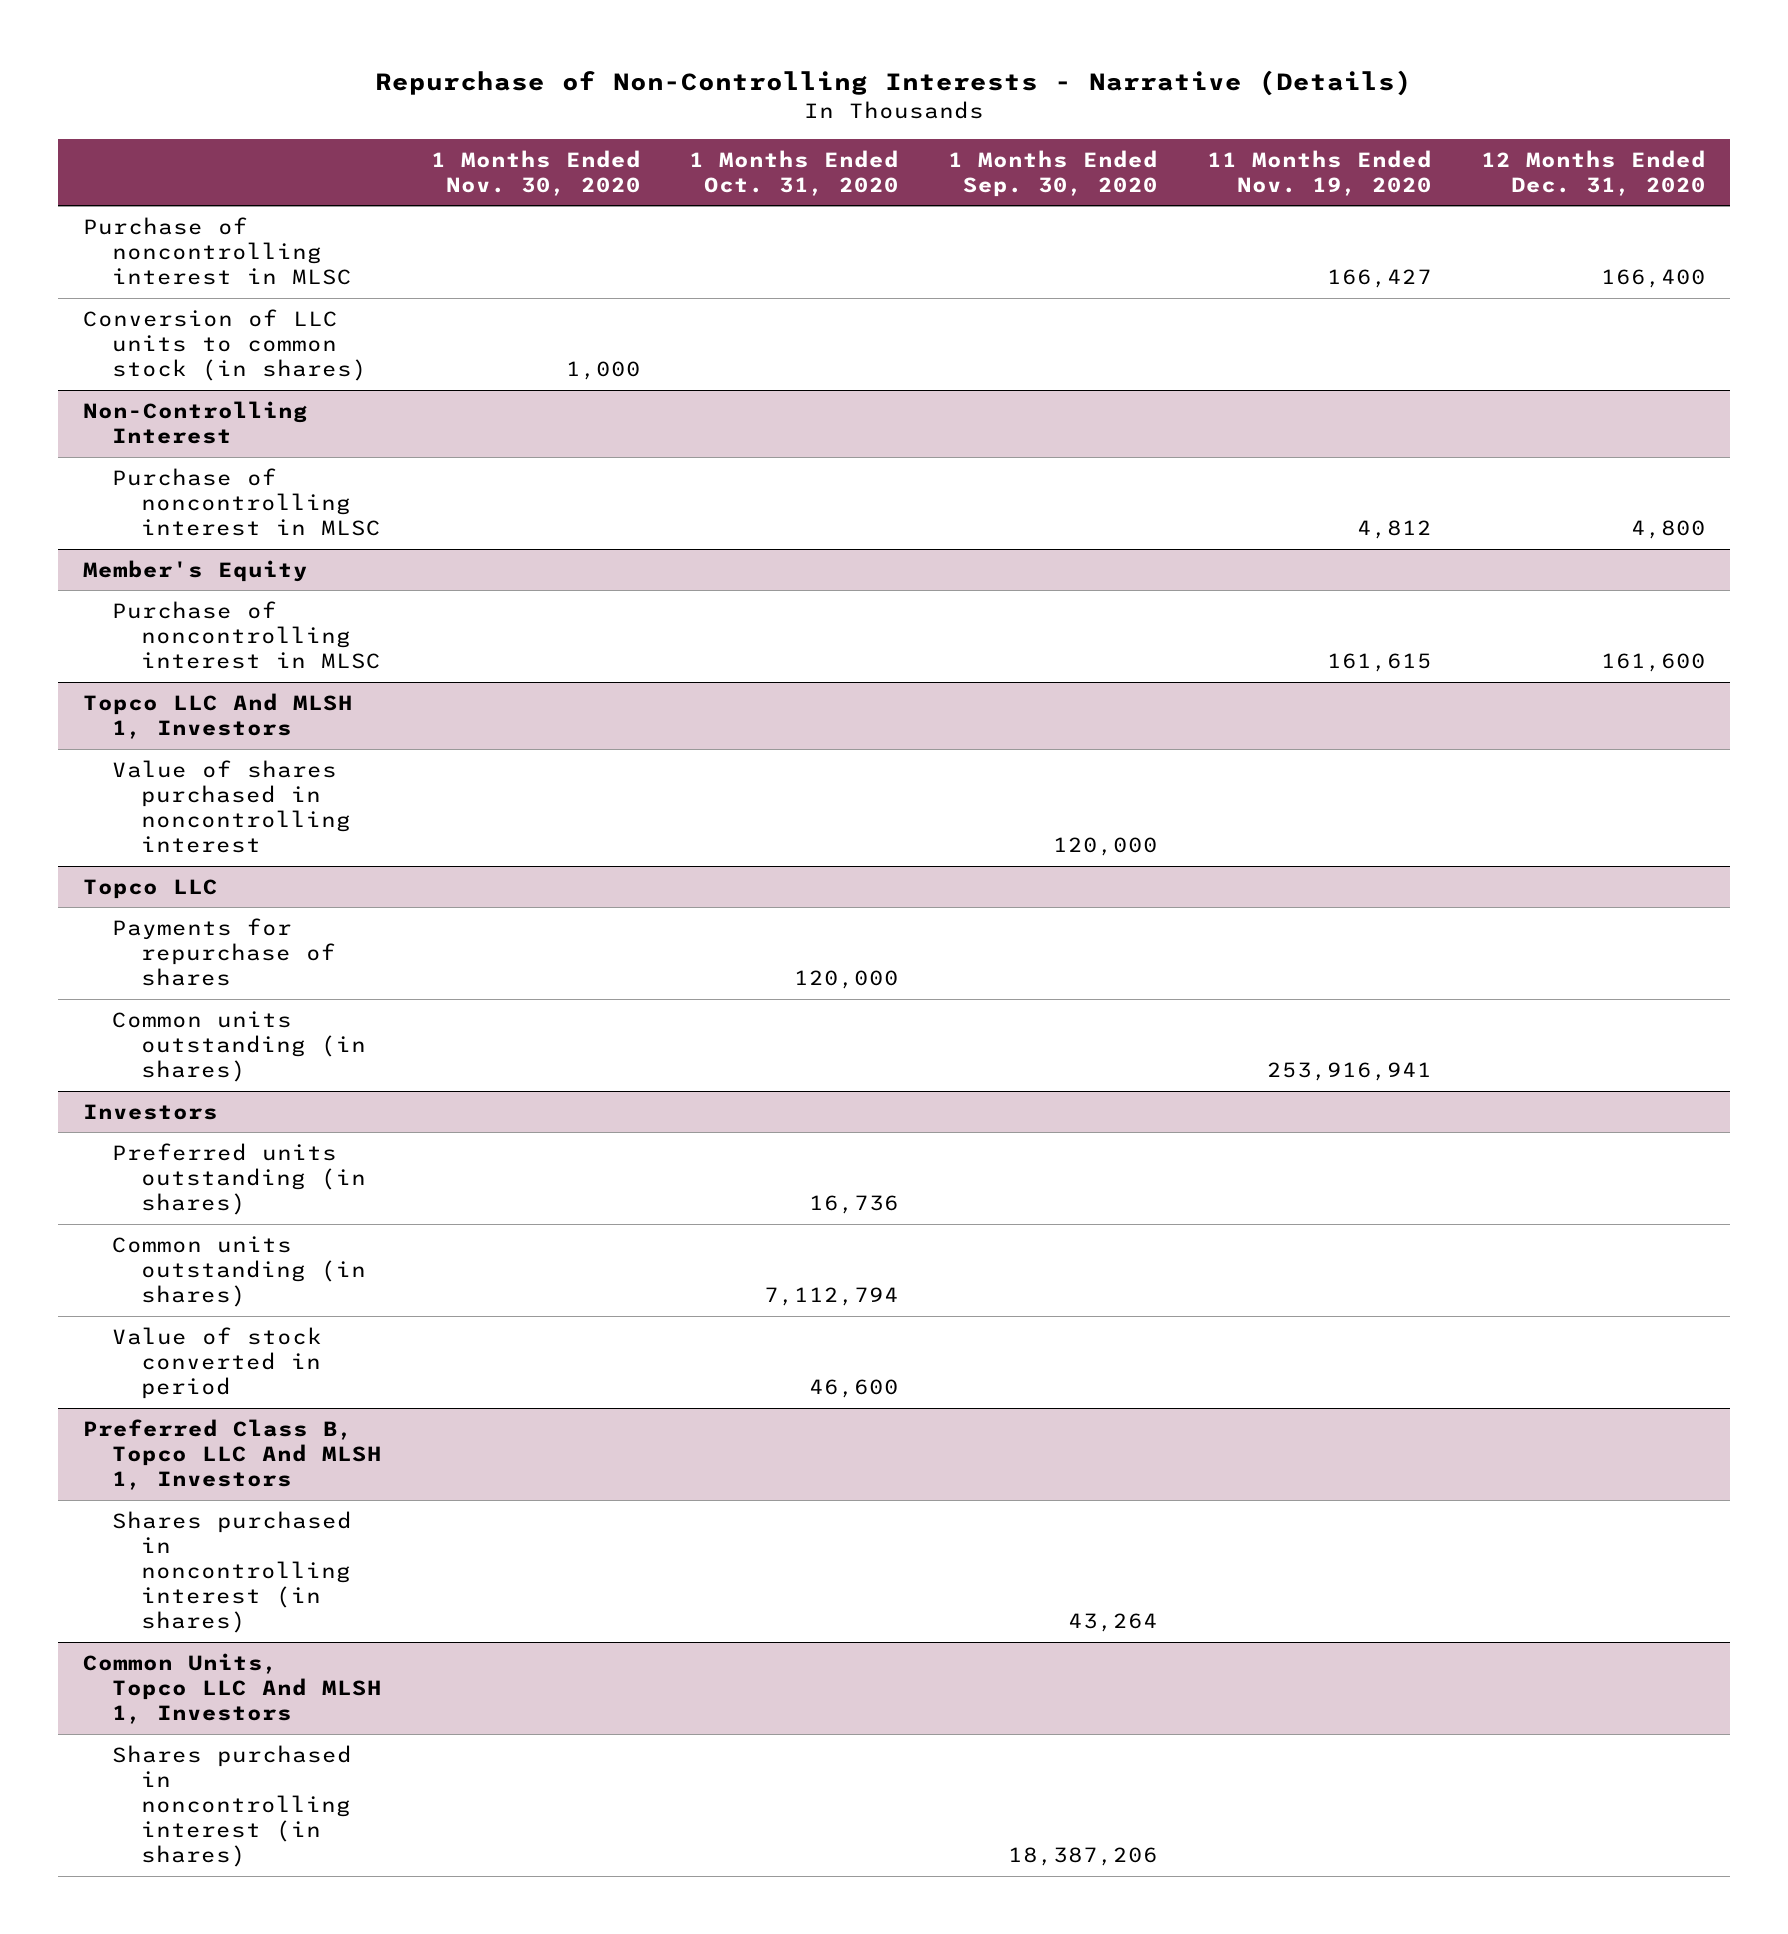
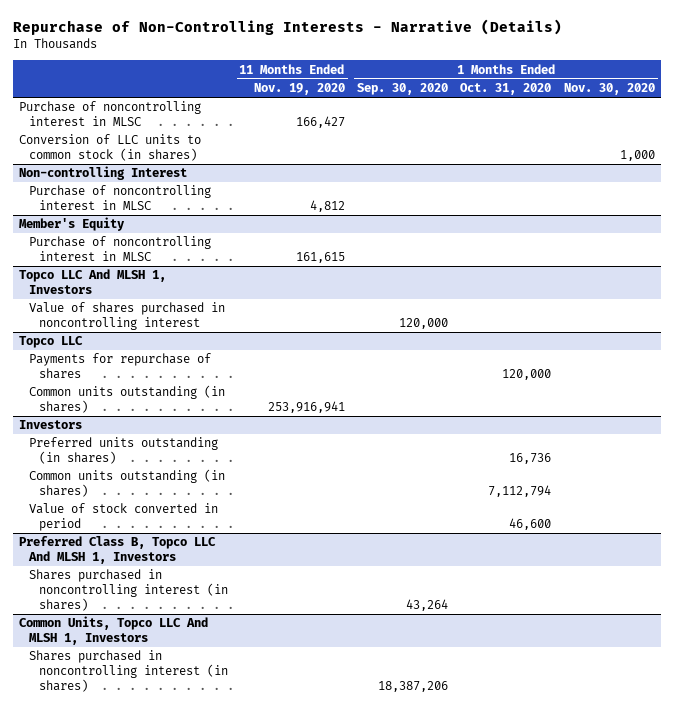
[1480,149,1706,196] 12 Months Ended Dec. 31, 2020 -> none
[82,400,308,445] Non-Controlling Interest -> [19,166,188,181] Non-controlling Interest

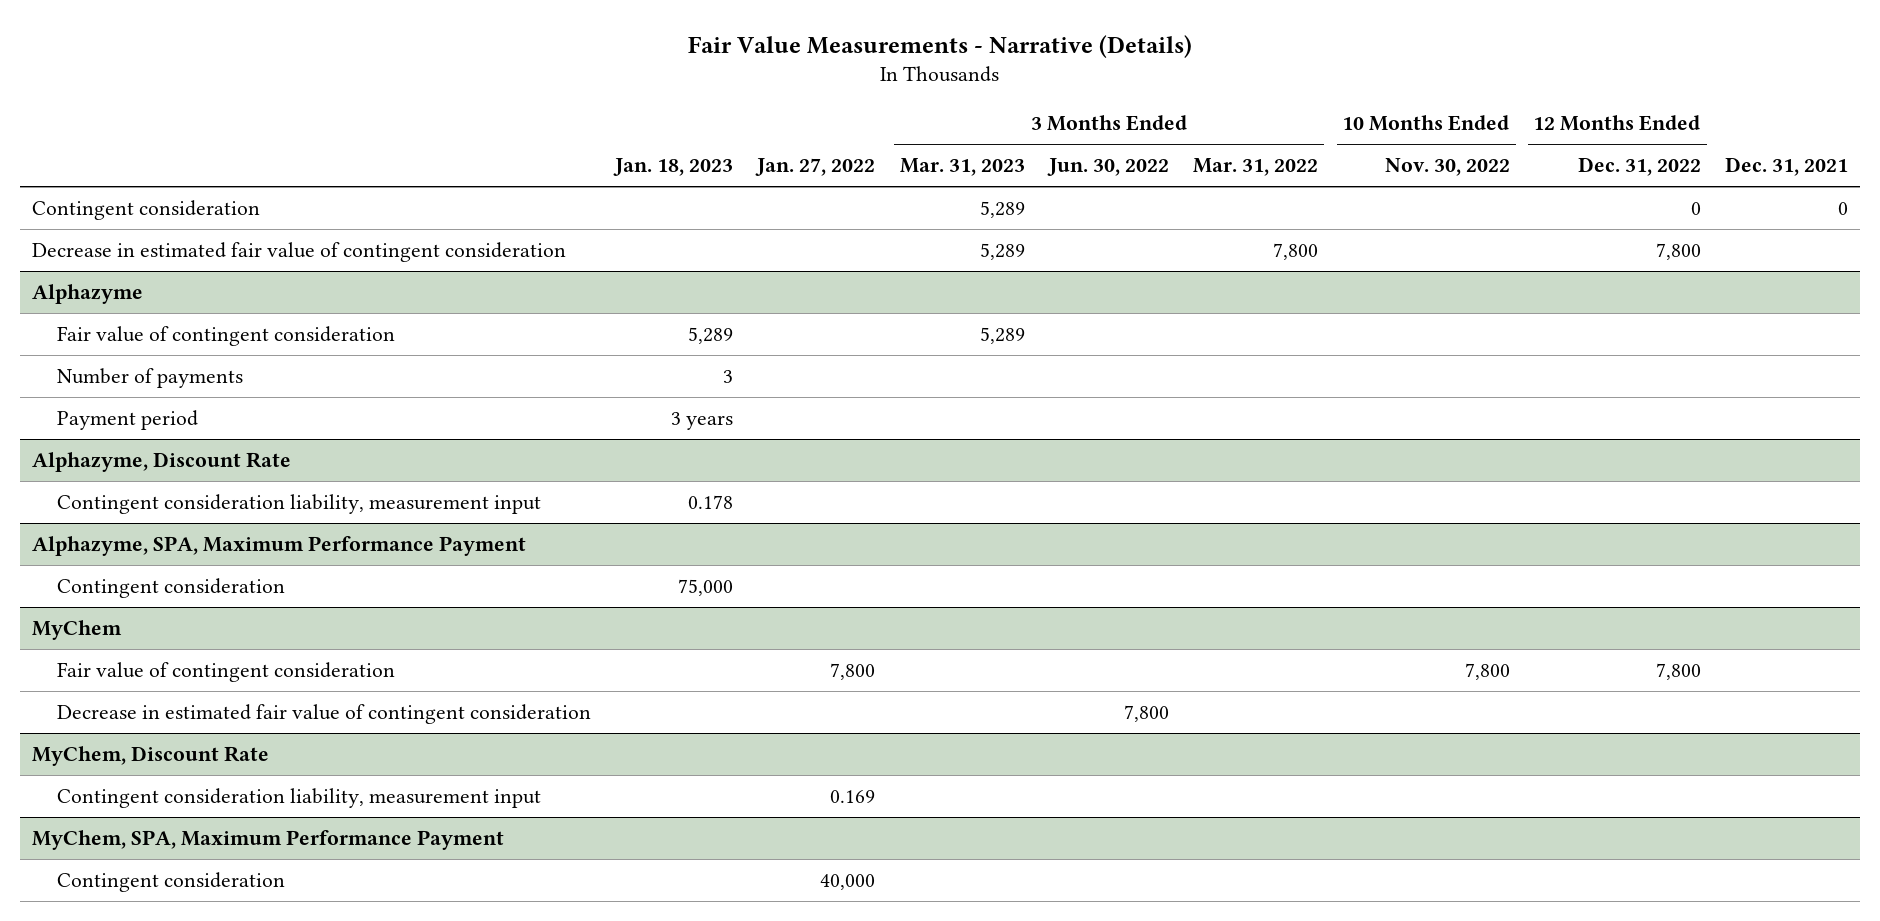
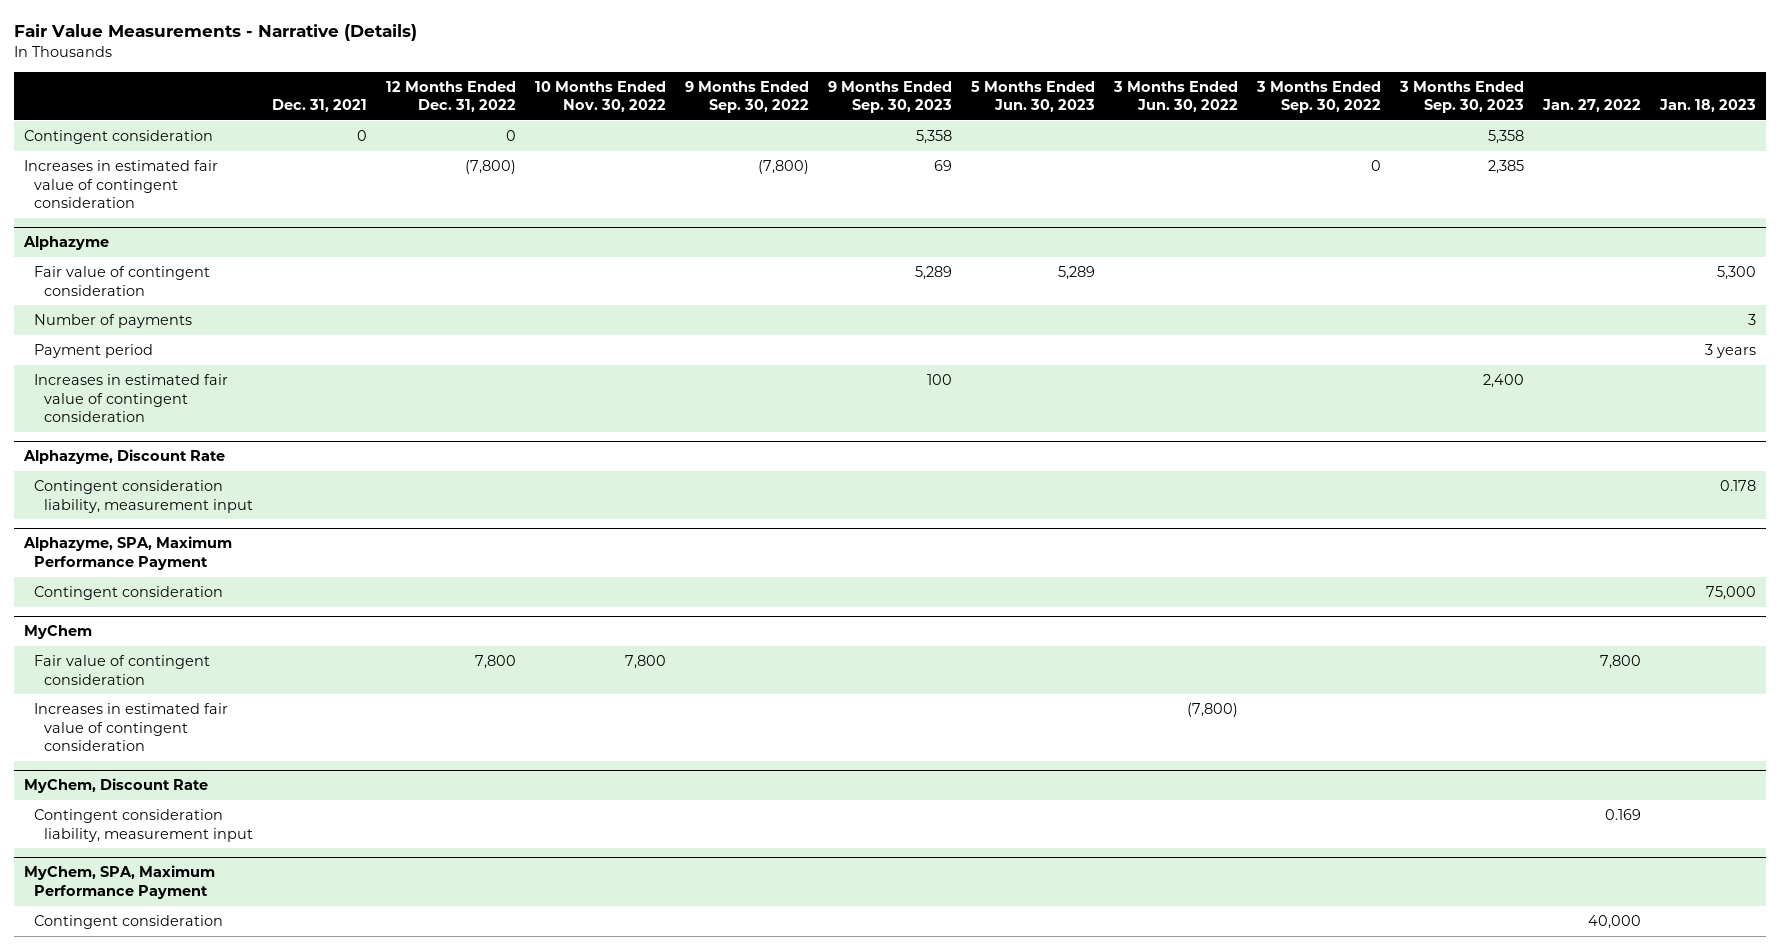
[899,158,1025,177] Mar. 31, 2023 -> none
[1193,158,1319,177] Mar. 31, 2022 -> none
none -> [685,80,810,114] 9 Months Ended Sep. 30, 2022
none -> [828,80,953,114] 9 Months Ended Sep. 30, 2023
none -> [971,80,1096,113] 5 Months Ended Jun. 30, 2023
none -> [1256,80,1382,114] 3 Months Ended Sep. 30, 2022
none -> [1399,80,1525,114] 3 Months Ended Sep. 30, 2023
[31,241,566,262] Decrease in estimated fair value of contingent consideration -> [23,160,218,209] Increases in estimated fair value of contingent consideration
[1655,242,1701,260] 7,800 -> [465,160,517,175] (7,800)
[688,326,734,344] 5,289 -> [1717,266,1757,281] 5,300
none -> [33,374,228,423] Increases in estimated fair value of contingent consideration
[56,703,591,724] Decrease in estimated fair value of contingent consideration -> [33,703,228,752] Increases in estimated fair value of contingent consideration
[1124,704,1170,722] 7,800 -> [1187,703,1239,718] (7,800)

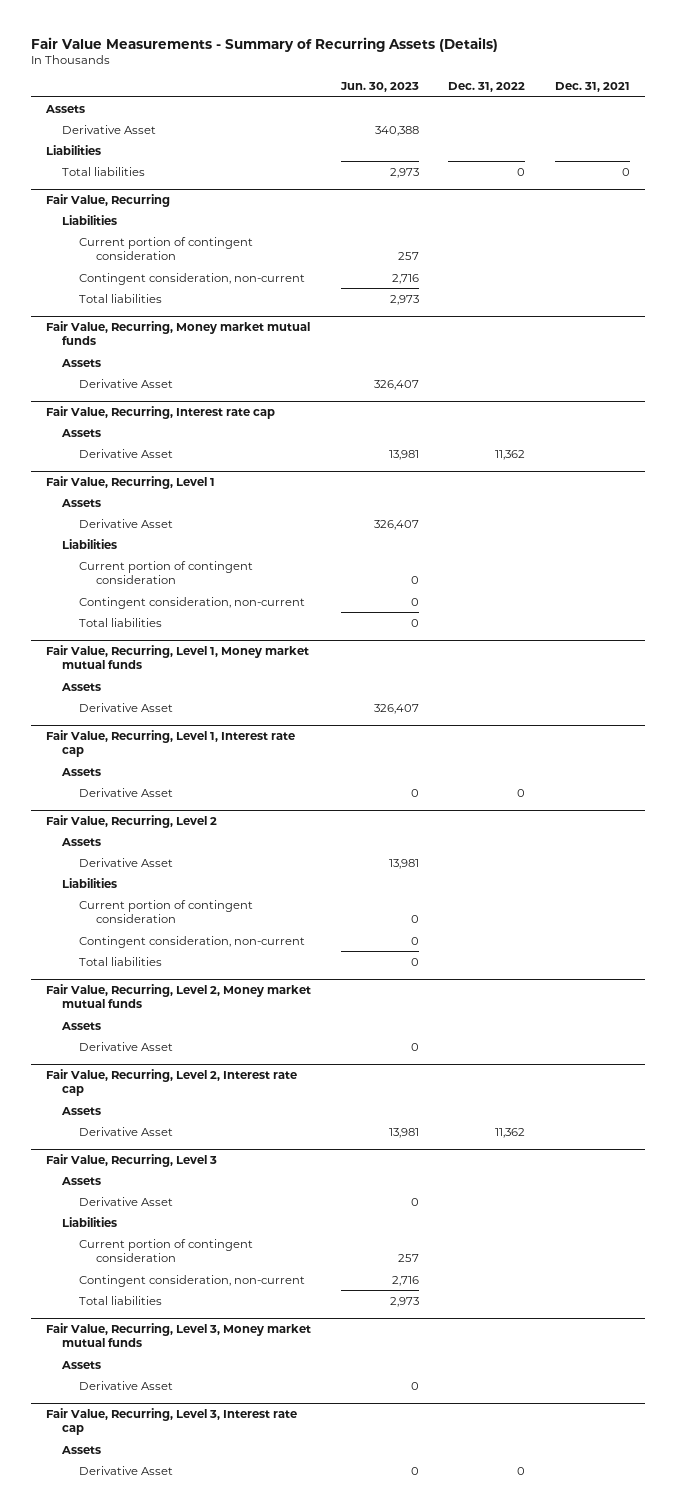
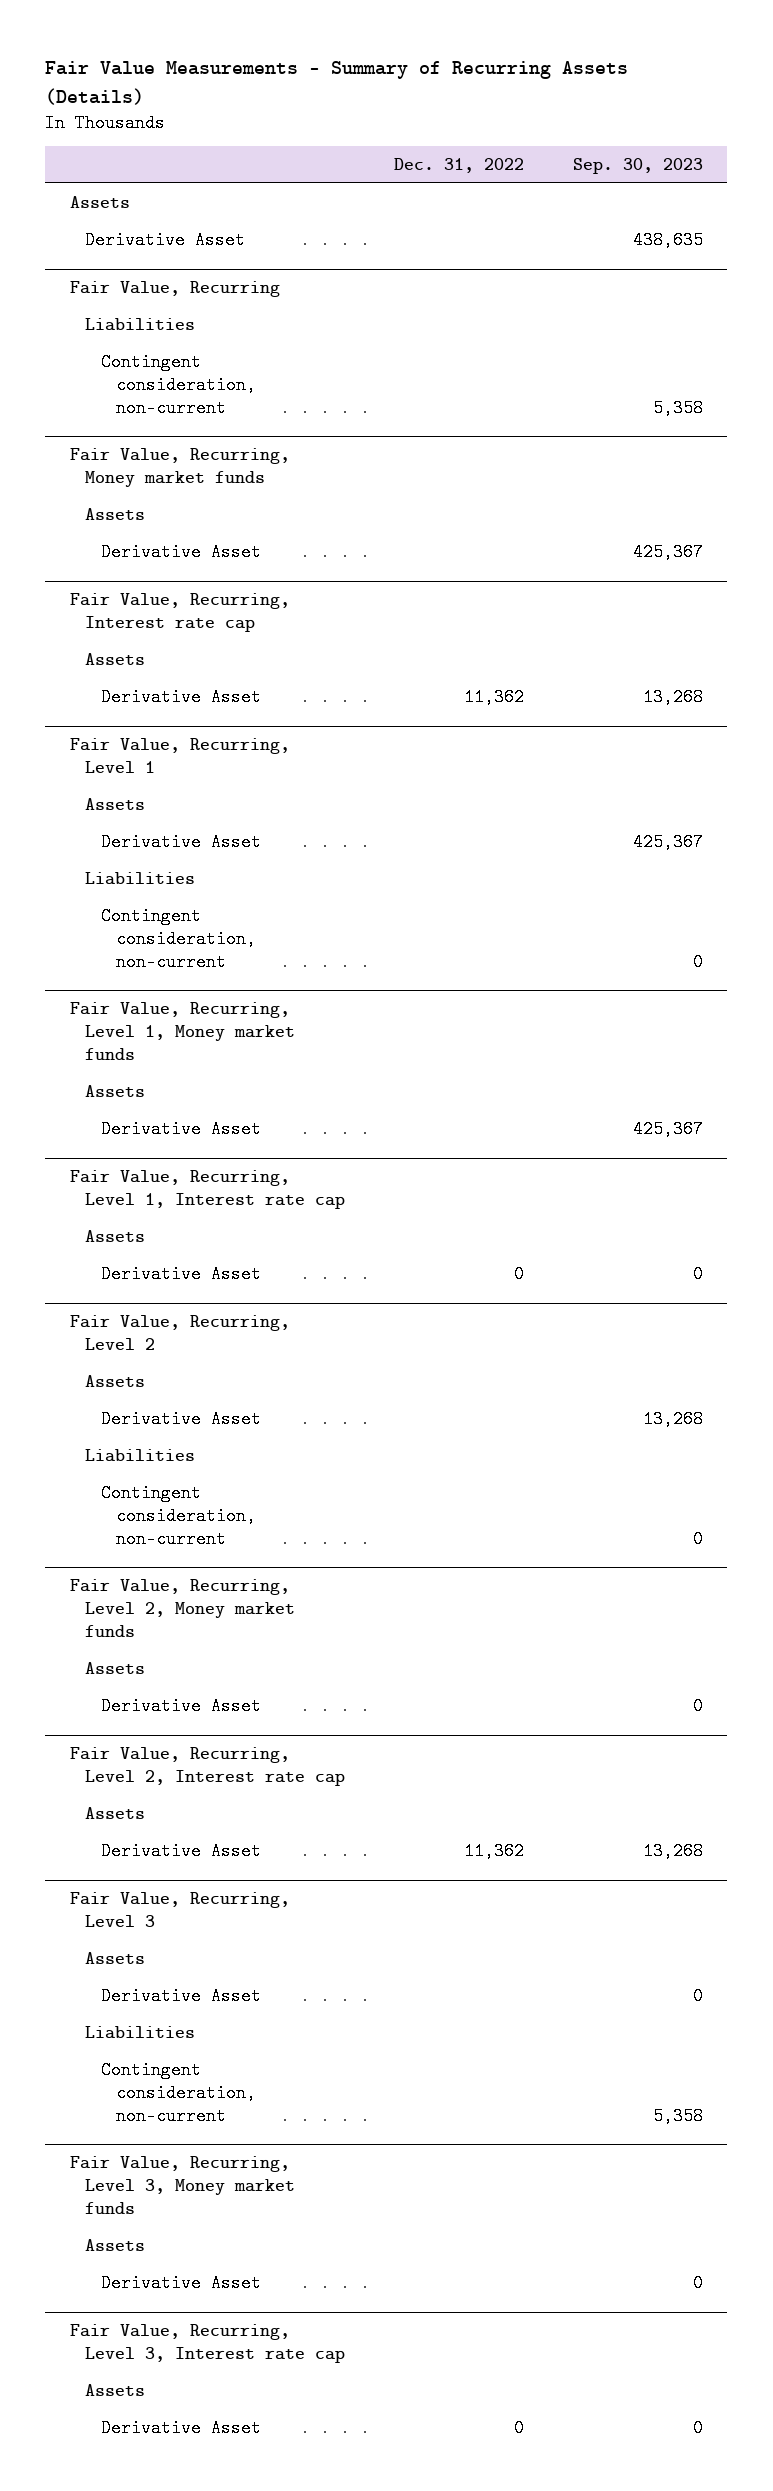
[339,82,419,93] Jun. 30, 2023 -> none
[555,82,631,93] Dec. 31, 2021 -> none
none -> [572,157,703,174] Sep. 30, 2023
[45,144,101,155] Liabilities -> none
[62,166,146,176] Total liabilities -> none
[79,236,254,261] Current portion of contingent consideration -> none
[79,293,163,303] Total liabilities -> none
[45,320,310,346] Fair Value, Recurring, Money market mutual funds -> [69,448,290,488] Fair Value, Recurring, Money market funds
[79,560,254,585] Current portion of contingent consideration -> none
[79,617,163,627] Total liabilities -> none
[45,644,309,670] Fair Value, Recurring, Level 1, Money market mutual funds -> [69,1002,296,1061] Fair Value, Recurring, Level 1, Money market funds
[79,899,254,924] Current portion of contingent consideration -> none
[79,956,163,966] Total liabilities -> none
[45,983,311,1009] Fair Value, Recurring, Level 2, Money market mutual funds -> [69,1579,296,1638] Fair Value, Recurring, Level 2, Money market funds
[79,1238,254,1263] Current portion of contingent consideration -> none
[79,1295,163,1305] Total liabilities -> none
[45,1322,311,1348] Fair Value, Recurring, Level 3, Money market mutual funds -> [69,2156,296,2215] Fair Value, Recurring, Level 3, Money market funds

